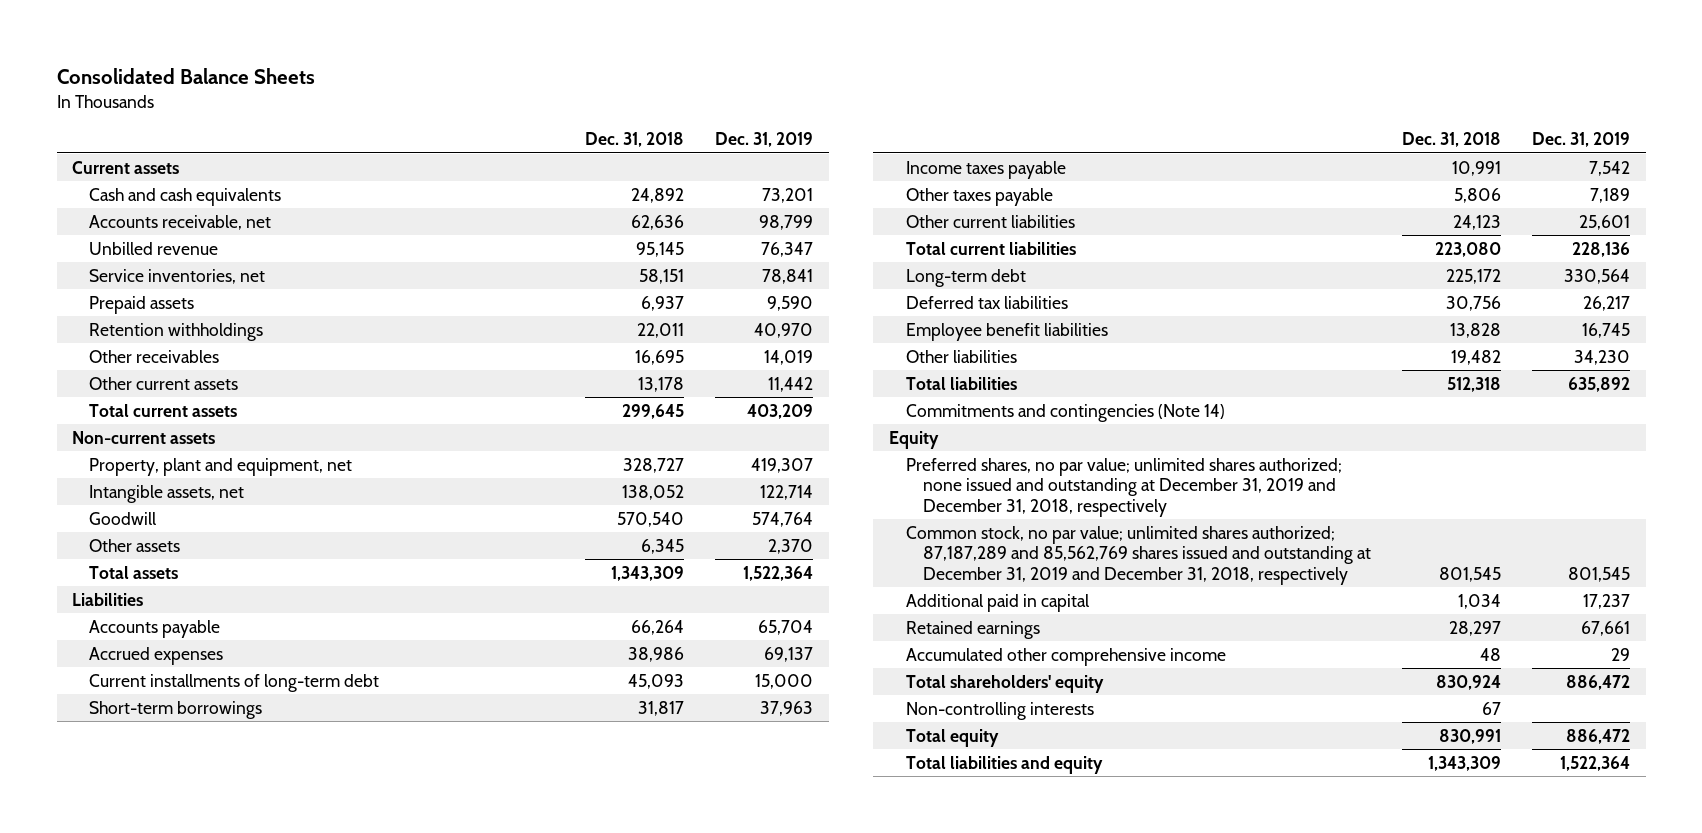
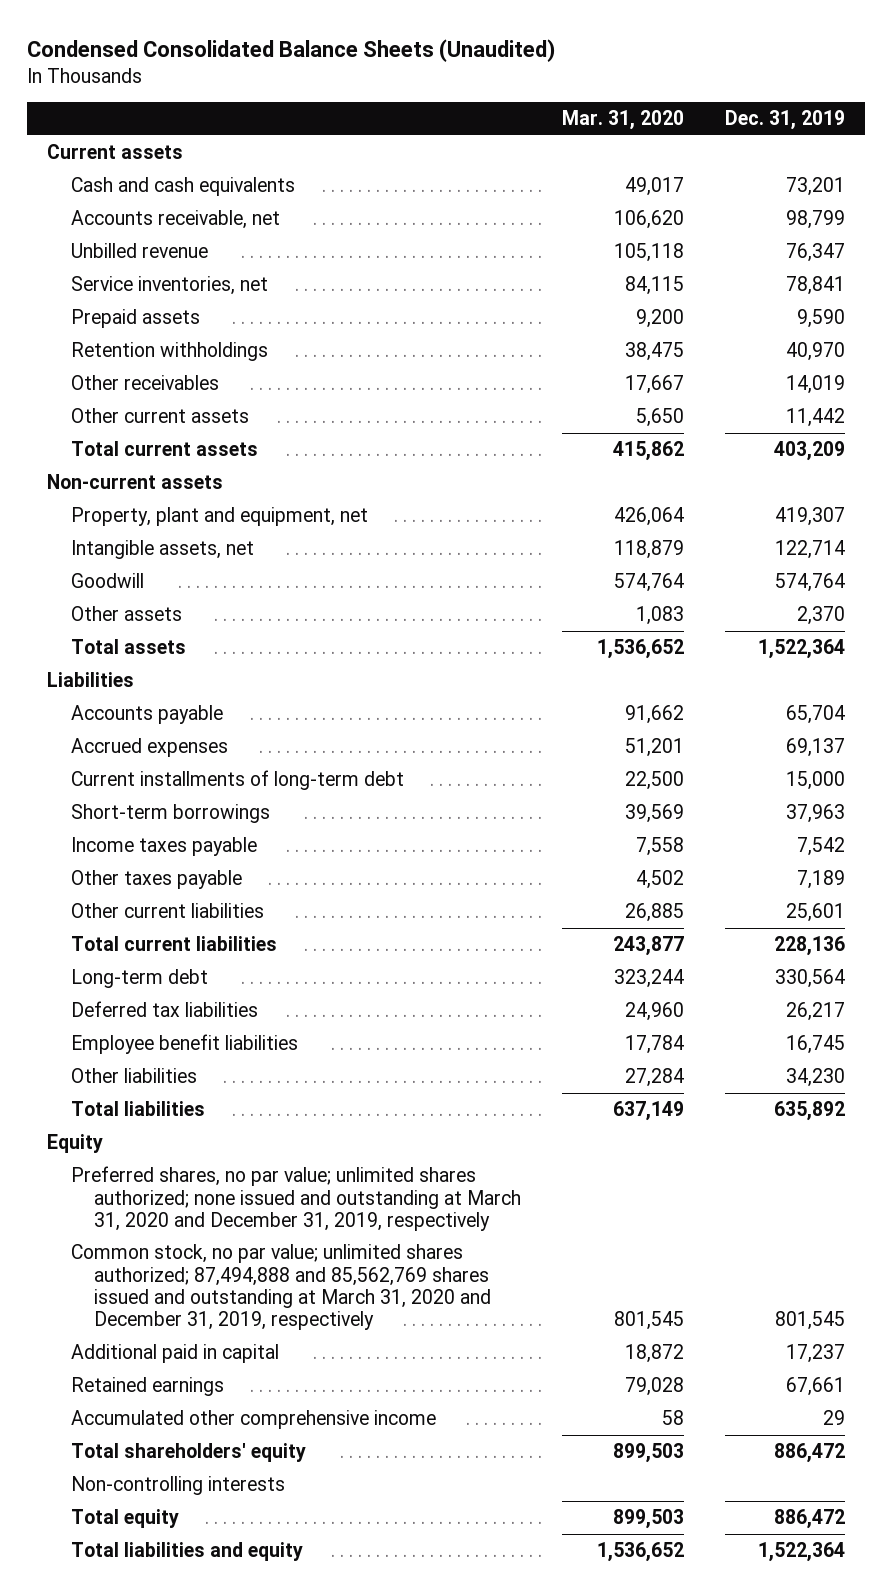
[56,68,315,85] Consolidated Balance Sheets -> [26,38,555,62] Condensed Consolidated Balance Sheets (Unaudited)
[585,132,685,148] Dec. 31, 2018 -> none
none -> [562,110,685,131] Mar. 31, 2020
[905,403,1225,422] Commitments and contingencies (Note 14) -> none
[905,457,1342,517] Preferred shares, no par value; unlimited shares authorized; none issued and outstanding at December 31, 2019 and December 31, 2018, respectively -> [70,1166,522,1231] Preferred shares, no par value; unlimited shares authorized; none issued and outstanding at March 31, 2020 and December 31, 2019, respectively
[905,525,1371,585] Common stock, no par value; unlimited shares authorized; 87,187,289 and 85,562,769 shares issued and outstanding at December 31, 2019 and December 31, 2018, respectively -> [70,1244,492,1331] Common stock, no par value; unlimited shares authorized; 87,494,888 and 85,562,769 shares issued and outstanding at March 31, 2020 and December 31, 2019, respectively

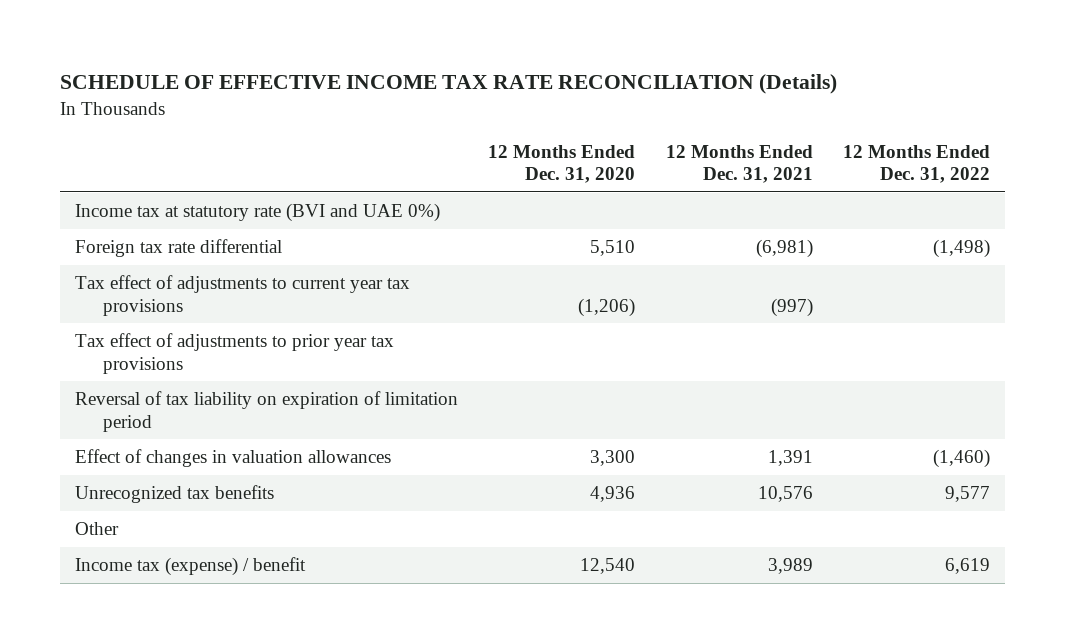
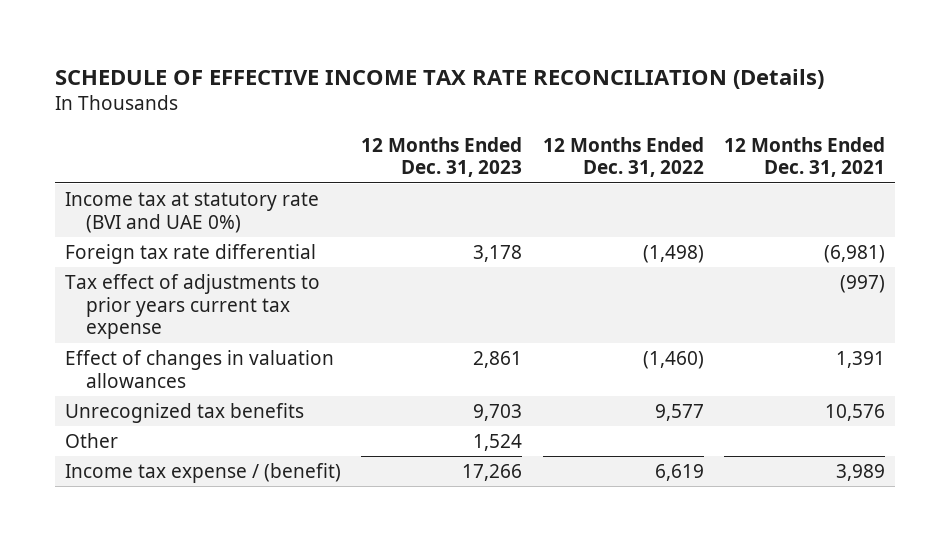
[488,144,636,184] 12 Months Ended Dec. 31, 2020 -> none
none -> [361,136,523,178] 12 Months Ended Dec. 31, 2023
[75,332,395,374] Tax effect of adjustments to prior year tax provisions -> none
[75,390,459,432] Reversal of tax liability on expiration of limitation period -> none
[75,274,411,316] Tax effect of adjustments to current year tax provisions -> [64,274,320,340] Tax effect of adjustments to prior years current tax expense
[75,556,307,576] Income tax (expense) / benefit -> [64,463,341,484] Income tax expense / (benefit)

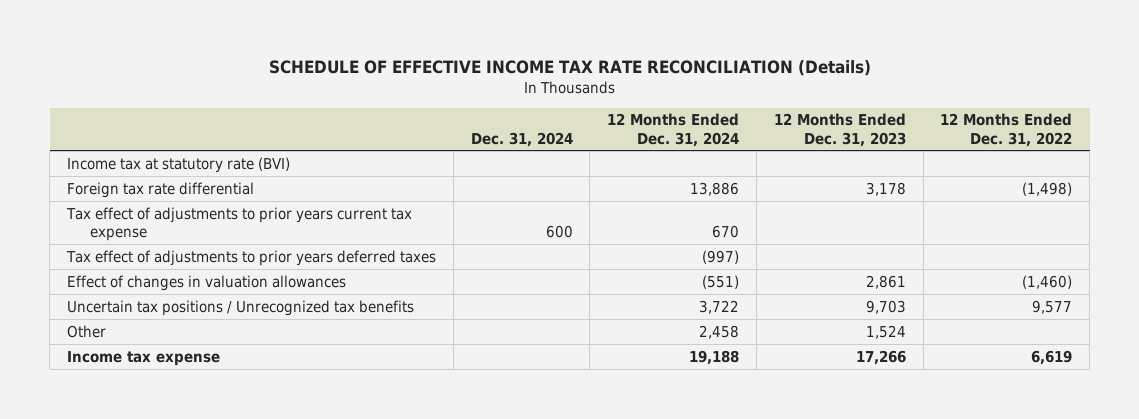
[724,136,886,178] 12 Months Ended Dec. 31, 2021 -> none
none -> [470,131,573,147] Dec. 31, 2024
none -> [607,113,740,147] 12 Months Ended Dec. 31, 2024
[64,192,319,233] Income tax at statutory rate (BVI and UAE 0%) -> [67,156,291,173] Income tax at statutory rate (BVI)
none -> [66,249,437,266] Tax effect of adjustments to prior years deferred taxes
[64,403,304,424] Unrecognized tax benefits -> [67,299,415,316] Uncertain tax positions / Unrecognized tax benefits
[64,463,341,484] Income tax expense / (benefit) -> [67,350,221,366] Income tax expense

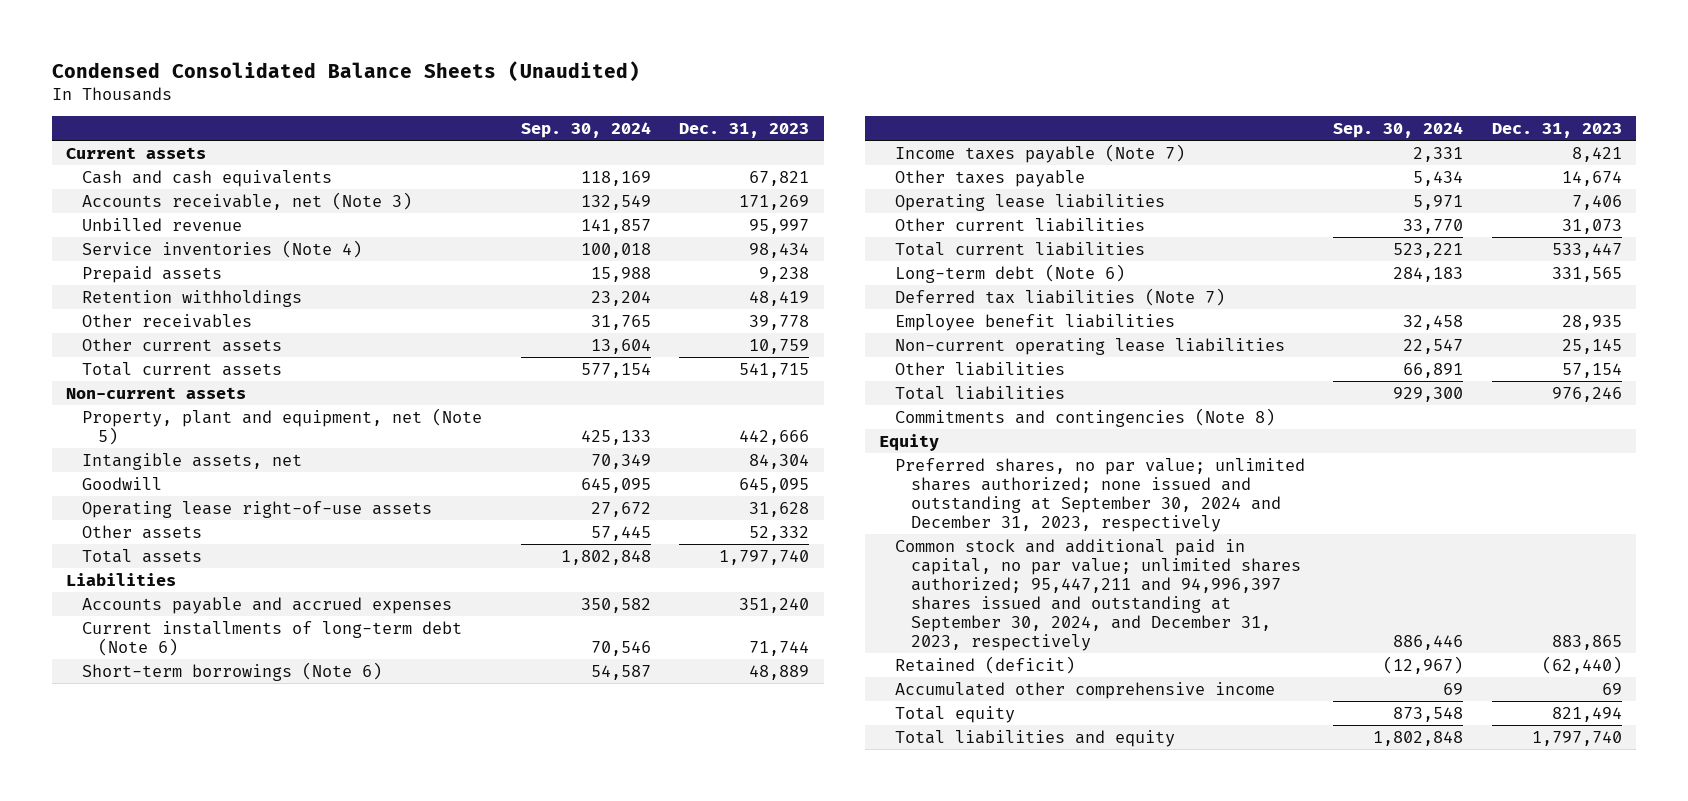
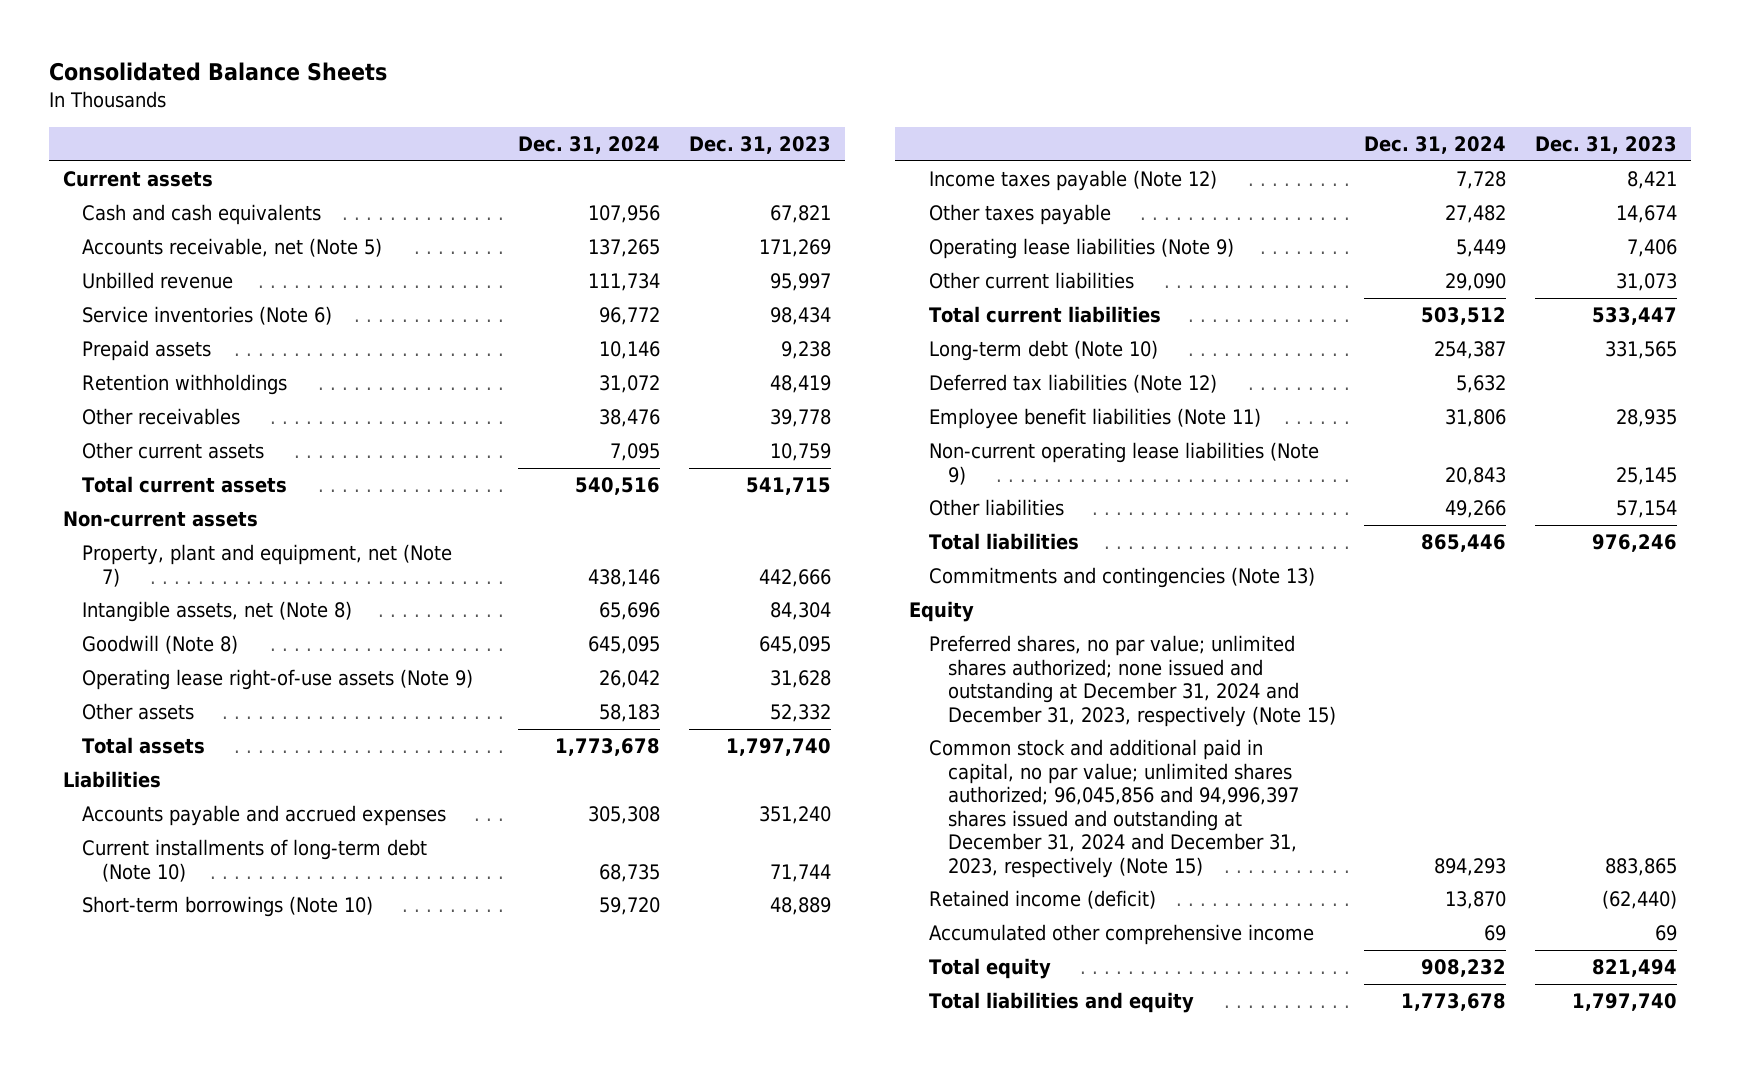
[52,60,641,82] Condensed Consolidated Balance Sheets (Unaudited) -> [48,62,387,82] Consolidated Balance Sheets
[520,122,651,139] Sep. 30, 2024 -> none
none -> [518,136,661,155] Dec. 31, 2024
[82,191,413,210] Accounts receivable, net (Note 3) -> [82,238,383,258] Accounts receivable, net (Note 5)
[82,239,363,258] Service inventories (Note 4) -> [82,306,333,326] Service inventories (Note 6)
[82,407,483,445] Property, plant and equipment, net (Note 5) -> [82,544,453,587] Property, plant and equipment, net (Note 7)
[82,452,303,470] Intangible assets, net -> [82,601,353,623] Intangible assets, net (Note 8)
[82,476,163,490] Goodwill -> [82,635,239,655] Goodwill (Note 8)
[82,500,433,518] Operating lease right-of-use assets -> [82,669,474,691] Operating lease right-of-use assets (Note 9)
[82,620,463,656] Current installments of long-term debt (Note 6) -> [82,839,428,882] Current installments of long-term debt (Note 10)
[82,661,383,681] Short-term borrowings (Note 6) -> [82,896,374,918] Short-term borrowings (Note 10)
[894,143,1185,163] Income taxes payable (Note 7) -> [928,170,1217,192] Income taxes payable (Note 12)
[894,193,1165,211] Operating lease liabilities -> [928,238,1234,260] Operating lease liabilities (Note 9)
[894,263,1125,283] Long-term debt (Note 6) -> [928,340,1158,362] Long-term debt (Note 10)
[894,287,1225,306] Deferred tax liabilities (Note 7) -> [928,374,1217,394] Deferred tax liabilities (Note 12)
[894,313,1175,331] Employee benefit liabilities -> [928,408,1261,430] Employee benefit liabilities (Note 11)
[894,337,1285,355] Non-current operating lease liabilities -> [928,442,1319,485] Non-current operating lease liabilities (Note 9)
[894,407,1275,427] Commitments and contingencies (Note 8) -> [928,567,1315,589] Commitments and contingencies (Note 13)
[894,457,1305,532] Preferred shares, no par value; unlimited shares authorized; none issued and outstanding at September 30, 2024 and December 31, 2023, respectively -> [928,635,1337,727] Preferred shares, no par value; unlimited shares authorized; none issued and outstanding at December 31, 2024 and December 31, 2023, respectively (Note 15)
[894,538,1301,652] Common stock and additional paid in capital, no par value; unlimited shares authorized; 95,447,211 and 94,996,397 shares issued and outstanding at September 30, 2024, and December 31, 2023, respectively -> [928,739,1300,878] Common stock and additional paid in capital, no par value; unlimited shares authorized; 96,045,856 and 94,996,397 shares issued and outstanding at December 31, 2024 and December 31, 2023, respectively (Note 15)
[894,655,1075,674] Retained (deficit) -> [928,890,1156,910] Retained income (deficit)

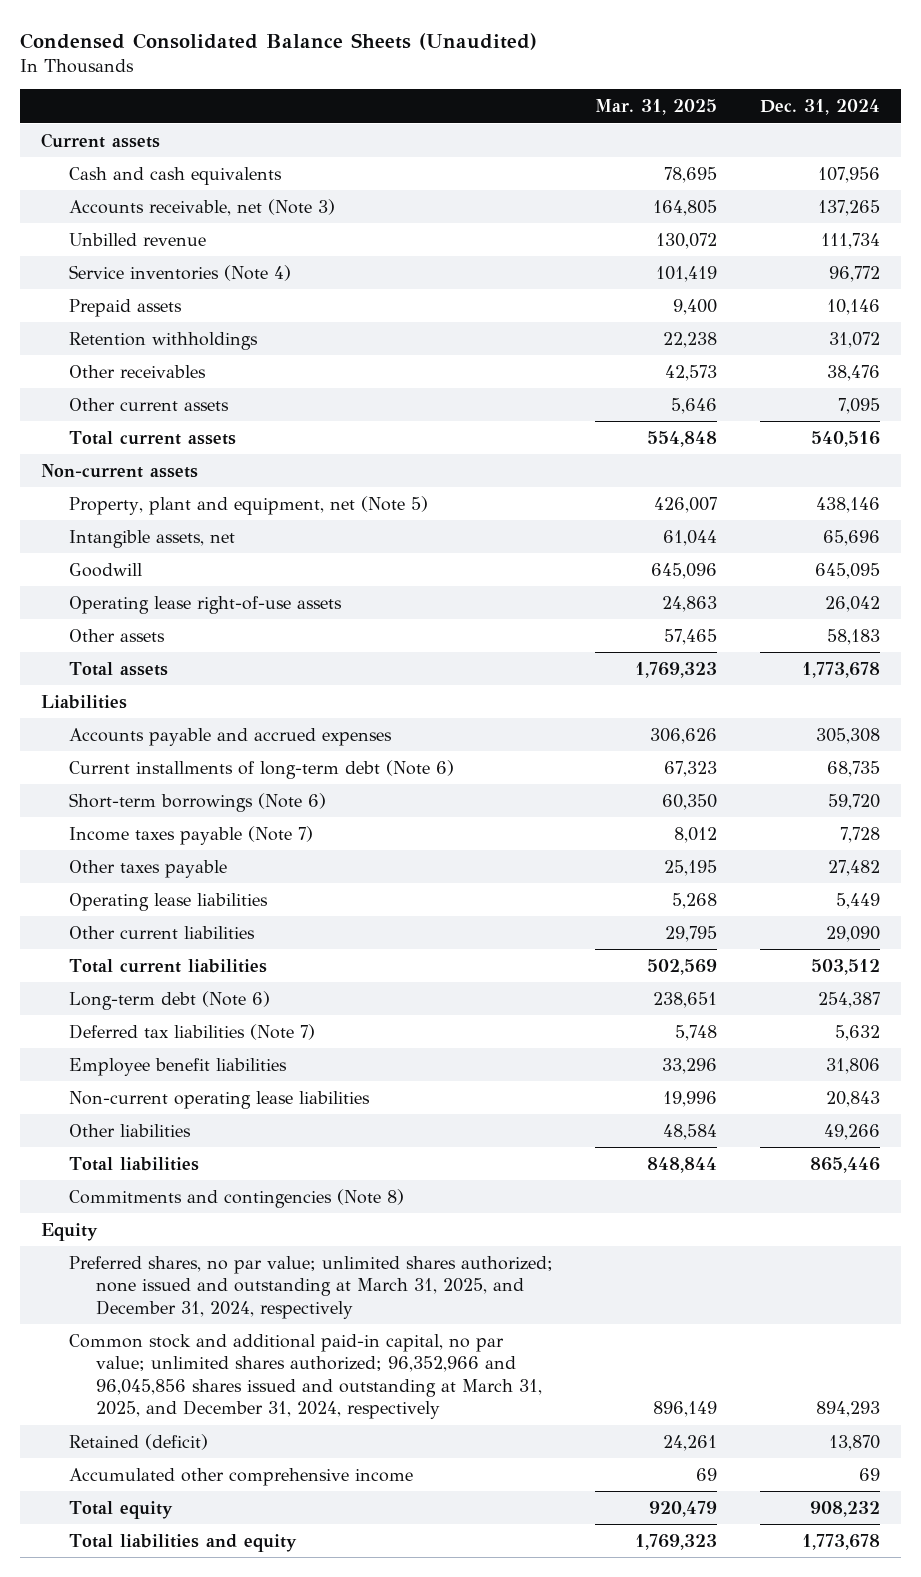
[48,62,387,82] Consolidated Balance Sheets -> [20,32,538,50] Condensed Consolidated Balance Sheets (Unaudited)
[688,136,831,155] Dec. 31, 2023 -> none
none -> [595,99,718,116] Mar. 31, 2025
[82,238,383,258] Accounts receivable, net (Note 5) -> [68,198,335,216] Accounts receivable, net (Note 3)
[82,306,333,326] Service inventories (Note 6) -> [68,264,291,281] Service inventories (Note 4)
[82,544,453,587] Property, plant and equipment, net (Note 7) -> [68,495,428,515] Property, plant and equipment, net (Note 5)
[82,601,353,623] Intangible assets, net (Note 8) -> [68,529,235,548] Intangible assets, net
[82,635,239,655] Goodwill (Note 8) -> [68,562,142,577] Goodwill
[82,669,474,691] Operating lease right-of-use assets (Note 9) -> [68,595,342,614] Operating lease right-of-use assets
[82,839,428,882] Current installments of long-term debt (Note 10) -> [68,759,454,779] Current installments of long-term debt (Note 6)
[82,896,374,918] Short-term borrowings (Note 10) -> [68,792,326,812] Short-term borrowings (Note 6)
[928,170,1217,192] Income taxes payable (Note 12) -> [68,825,313,845] Income taxes payable (Note 7)
[928,238,1234,260] Operating lease liabilities (Note 9) -> [68,892,268,911] Operating lease liabilities
[928,340,1158,362] Long-term debt (Note 10) -> [68,990,270,1010] Long-term debt (Note 6)
[928,374,1217,394] Deferred tax liabilities (Note 12) -> [68,1023,315,1040] Deferred tax liabilities (Note 7)
[928,408,1261,430] Employee benefit liabilities (Note 11) -> [68,1057,287,1076] Employee benefit liabilities
[928,442,1319,485] Non-current operating lease liabilities (Note 9) -> [68,1090,370,1109] Non-current operating lease liabilities
[928,567,1315,589] Commitments and contingencies (Note 13) -> [68,1188,404,1208] Commitments and contingencies (Note 8)
[928,635,1337,727] Preferred shares, no par value; unlimited shares authorized; none issued and outstanding at December 31, 2024 and December 31, 2023, respectively (Note 15) -> [68,1255,553,1319] Preferred shares, no par value; unlimited shares authorized; none issued and outstanding at March 31, 2025, and December 31, 2024, respectively
[928,739,1300,878] Common stock and additional paid in capital, no par value; unlimited shares authorized; 96,045,856 and 94,996,397 shares issued and outstanding at December 31, 2024 and December 31, 2023, respectively (Note 15) -> [68,1333,543,1420] Common stock and additional paid-in capital, no par value; unlimited shares authorized; 96,352,966 and 96,045,856 shares issued and outstanding at March 31, 2025, and December 31, 2024, respectively
[928,890,1156,910] Retained income (deficit) -> [68,1433,208,1450] Retained (deficit)

